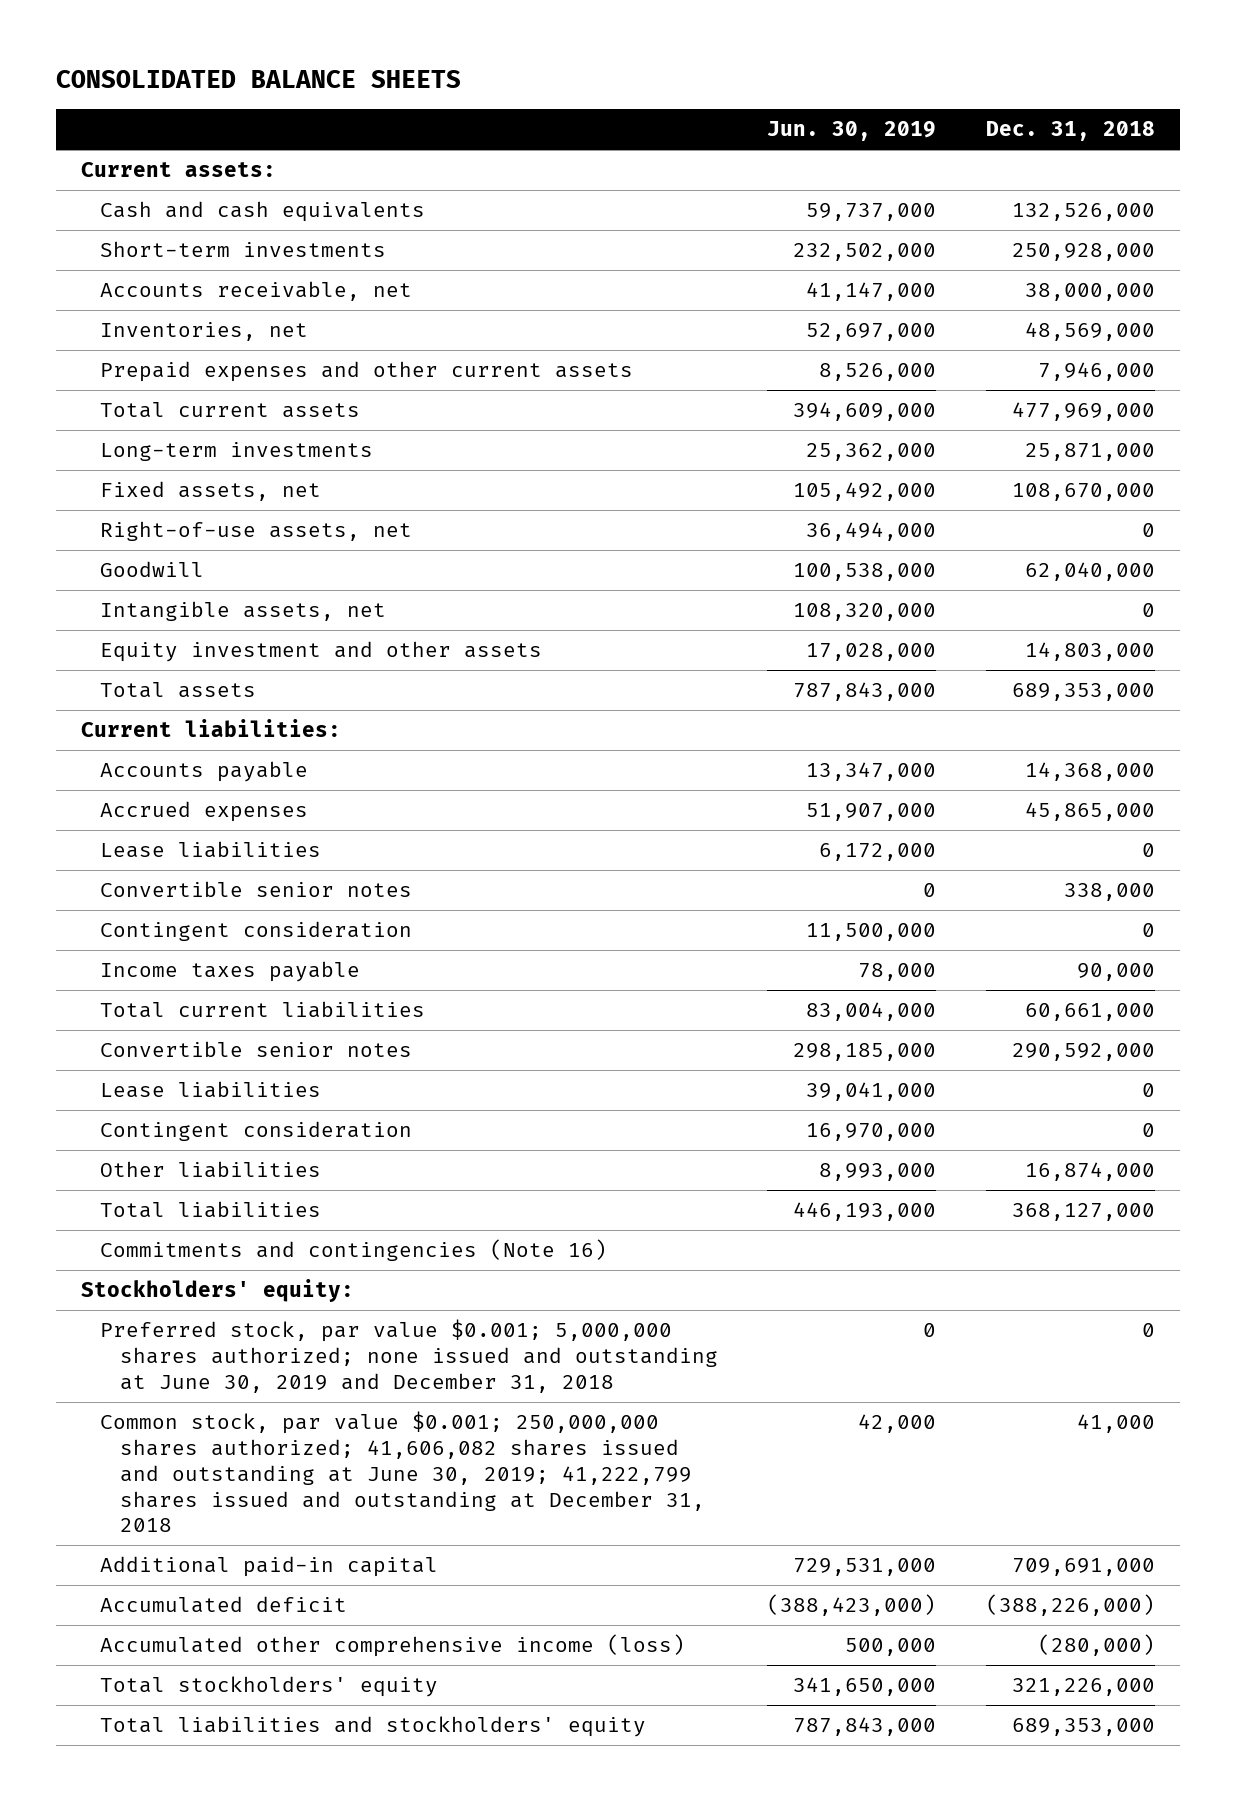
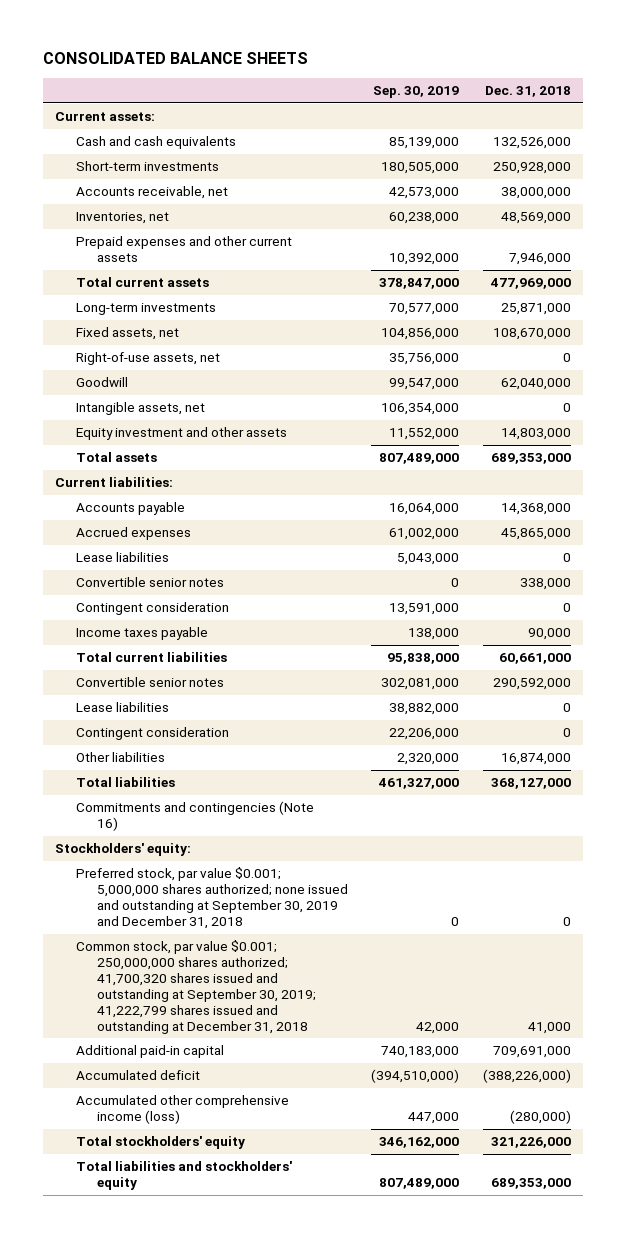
[767,121,937,142] Jun. 30, 2019 -> none
none -> [373,86,460,99] Sep. 30, 2019
[100,1319,718,1393] Preferred stock, par value $0.001; 5,000,000 shares authorized; none issued and outstanding at June 30, 2019 and December 31, 2018 -> [75,867,348,930] Preferred stock, par value $0.001; 5,000,000 shares authorized; none issued and outstanding at September 30, 2019 and December 31, 2018
[100,1411,705,1533] Common stock, par value $0.001; 250,000,000 shares authorized; 41,606,082 shares issued and outstanding at June 30, 2019; 41,222,799 shares issued and outstanding at December 31, 2018 -> [75,940,316,1035] Common stock, par value $0.001; 250,000,000 shares authorized; 41,700,320 shares issued and outstanding at September 30, 2019; 41,222,799 shares issued and outstanding at December 31, 2018

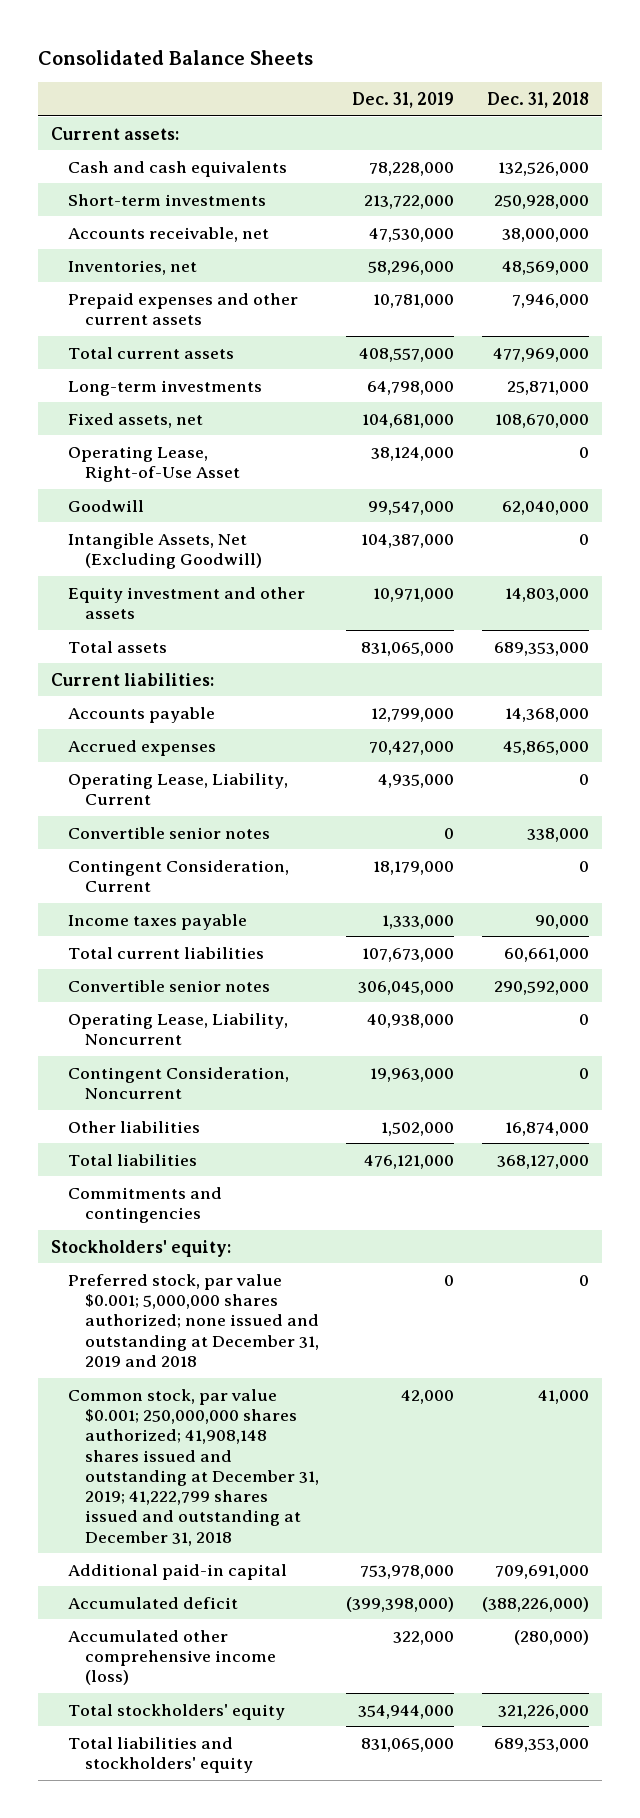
[42,52,308,65] CONSOLIDATED BALANCE SHEETS -> [37,49,313,65] Consolidated Balance Sheets
[373,86,460,99] Sep. 30, 2019 -> none
none -> [352,91,455,108] Dec. 31, 2019
[75,352,220,366] Right-of-use assets, net -> [68,445,241,483] Operating Lease, Right-of-Use Asset
[75,402,205,416] Intangible assets, net -> [68,532,263,570] Intangible Assets, Net (Excluding Goodwill)
[75,552,169,563] Lease liabilities -> [68,772,289,806] Operating Lease, Liability, Current
[75,602,229,616] Contingent consideration -> [68,859,290,893] Contingent Consideration, Current
[75,702,169,713] Lease liabilities -> [68,1012,289,1046] Operating Lease, Liability, Noncurrent
[75,727,229,741] Contingent consideration -> [68,1066,290,1100] Contingent Consideration, Noncurrent
[75,801,314,832] Commitments and contingencies (Note 16) -> [68,1186,223,1224] Commitments and contingencies
[75,867,348,930] Preferred stock, par value $0.001; 5,000,000 shares authorized; none issued and outstanding at September 30, 2019 and December 31, 2018 -> [68,1273,320,1367] Preferred stock, par value $0.001; 5,000,000 shares authorized; none issued and outstanding at December 31, 2019 and 2018
[75,940,316,1035] Common stock, par value $0.001; 250,000,000 shares authorized; 41,700,320 shares issued and outstanding at September 30, 2019; 41,222,799 shares issued and outstanding at December 31, 2018 -> [68,1388,320,1546] Common stock, par value $0.001; 250,000,000 shares authorized; 41,908,148 shares issued and outstanding at December 31, 2019; 41,222,799 shares issued and outstanding at December 31, 2018

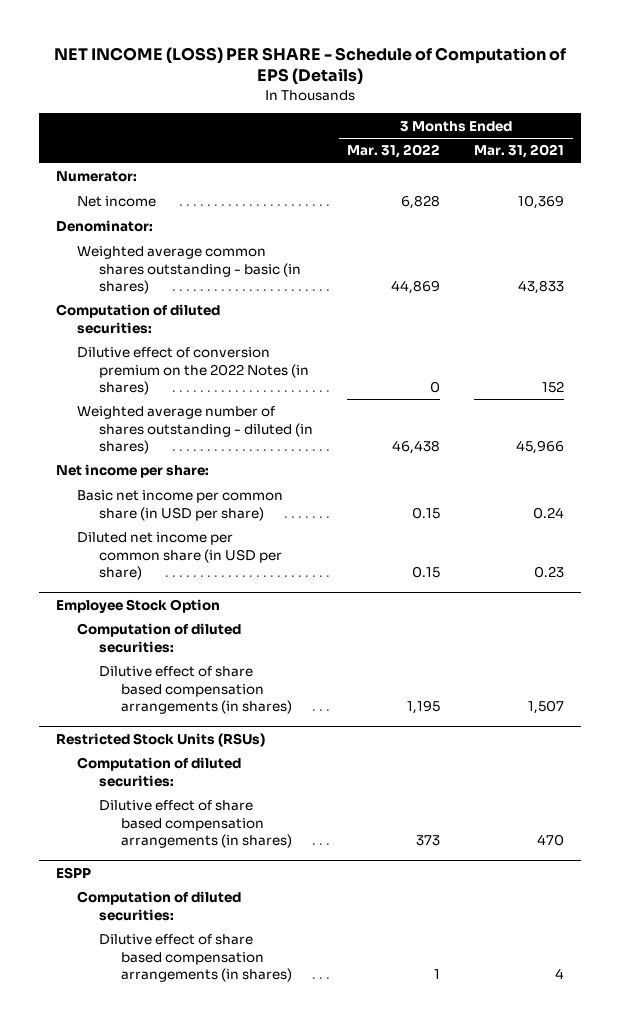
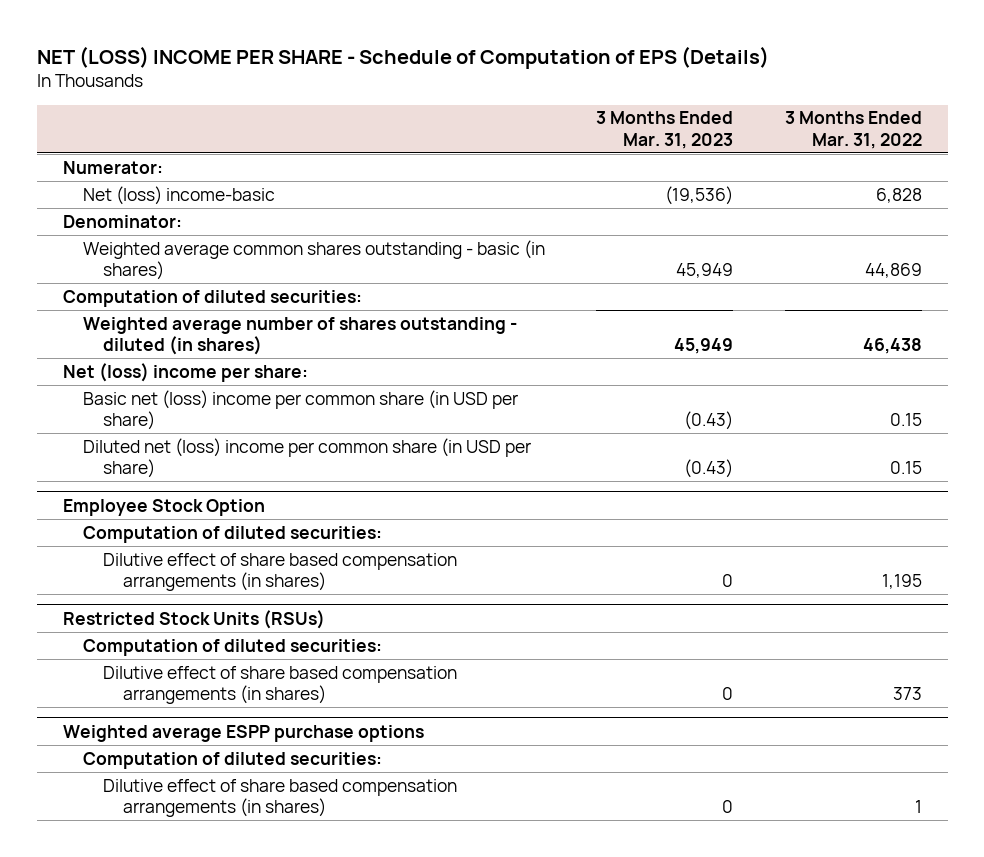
[53,46,567,85] NET INCOME (LOSS) PER SHARE - Schedule of Computation of EPS (Details) -> [36,45,769,69] NET (LOSS) INCOME PER SHARE - Schedule of Computation of EPS (Details)
[474,144,565,159] Mar. 31, 2021 -> none
none -> [596,111,734,149] 3 Months Ended Mar. 31, 2023
[77,196,157,208] Net income -> [82,185,275,205] Net (loss) income-basic
[77,347,310,396] Dilutive effect of conversion premium on the 2022 Notes (in shares) -> none
[55,464,209,479] Net income per share: -> [62,362,308,382] Net (loss) income per share:
[77,490,284,521] Basic net income per common share (in USD per share) -> [82,389,518,431] Basic net (loss) income per common share (in USD per share)
[77,532,283,581] Diluted net income per common share (in USD per share) -> [82,437,531,479] Diluted net (loss) income per common share (in USD per share)
[55,867,91,880] ESPP -> [62,724,424,742] Weighted average ESPP purchase options

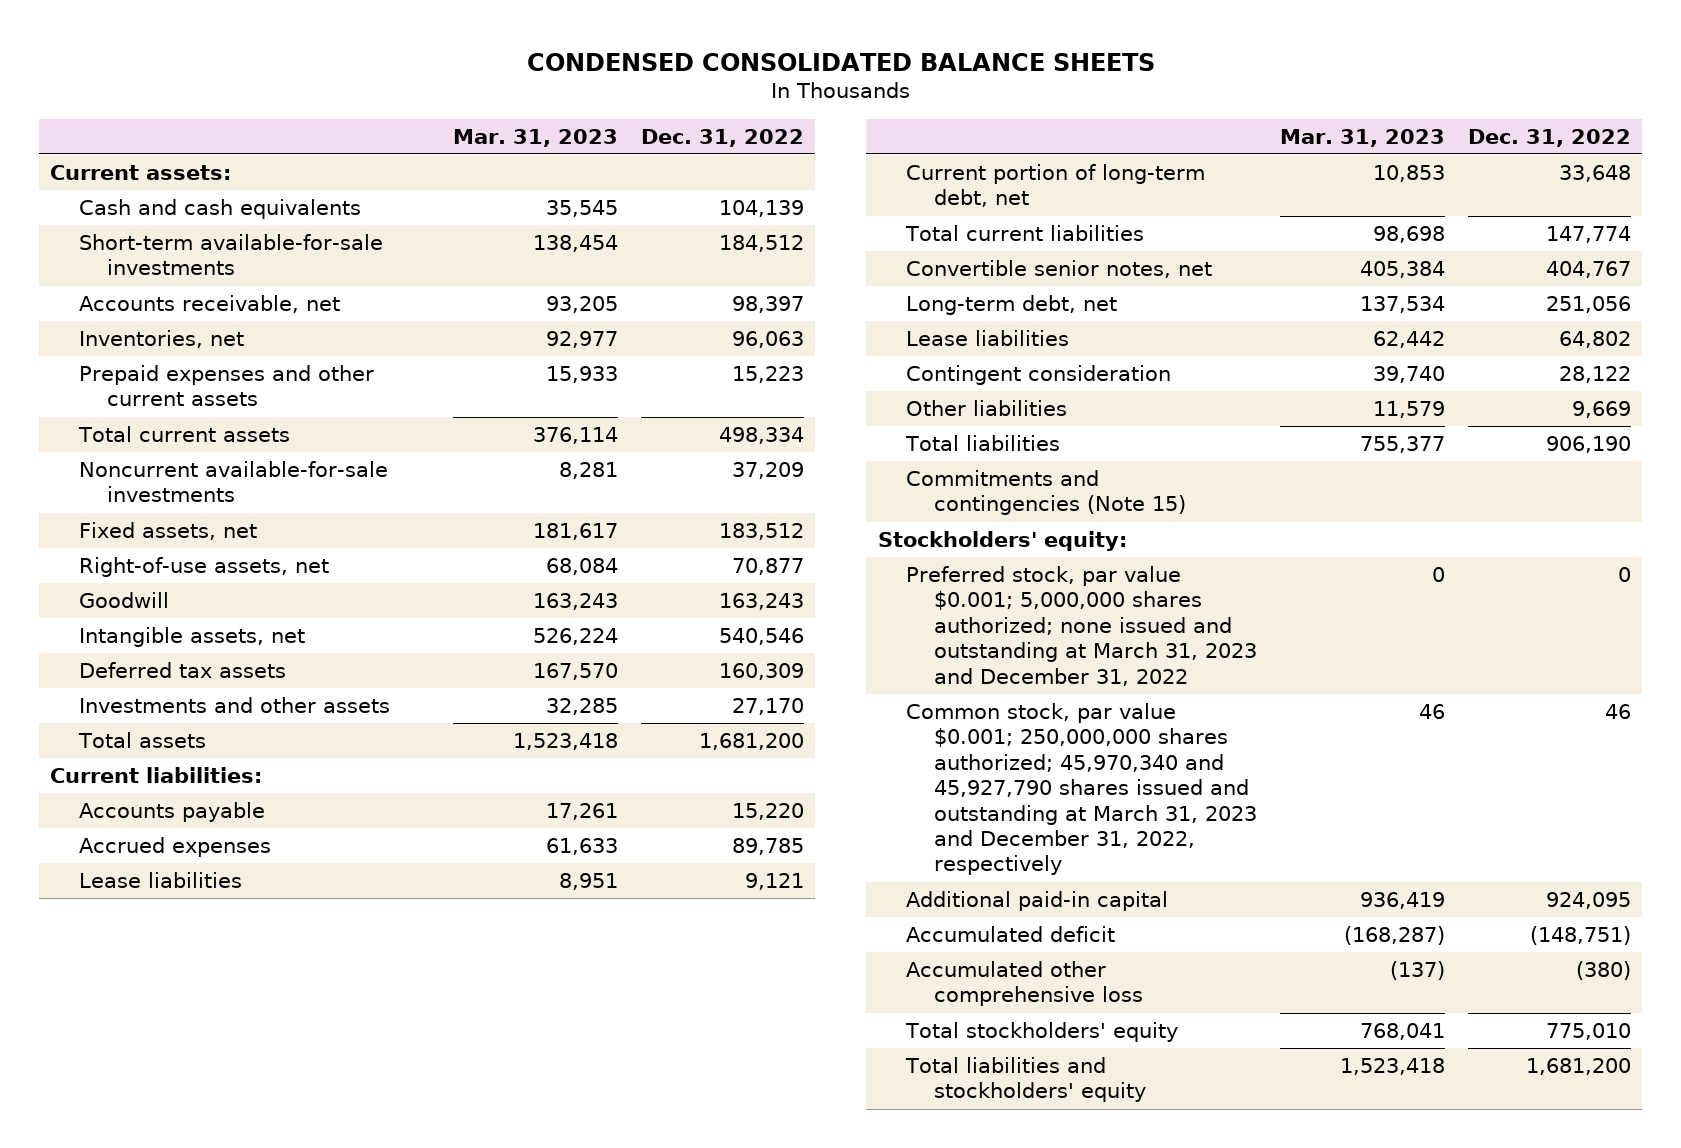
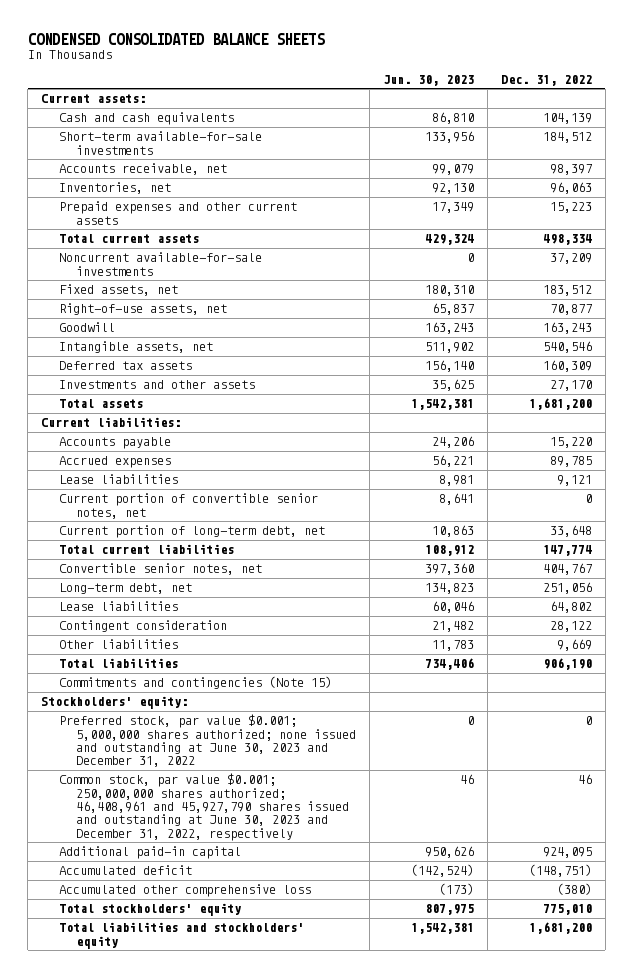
[452,128,618,147] Mar. 31, 2023 -> none
none -> [382,75,474,87] Jun. 30, 2023
none -> [58,493,318,519] Current portion of convertible senior notes, net
[905,566,1258,686] Preferred stock, par value $0.001; 5,000,000 shares authorized; none issued and outstanding at March 31, 2023 and December 31, 2022 -> [58,714,356,768] Preferred stock, par value $0.001; 5,000,000 shares authorized; none issued and outstanding at June 30, 2023 and December 31, 2022
[905,703,1258,876] Common stock, par value $0.001; 250,000,000 shares authorized; 45,970,340 and 45,927,790 shares issued and outstanding at March 31, 2023 and December 31, 2022, respectively -> [58,773,349,841] Common stock, par value $0.001; 250,000,000 shares authorized; 46,408,961 and 45,927,790 shares issued and outstanding at June 30, 2023 and December 31, 2022, respectively

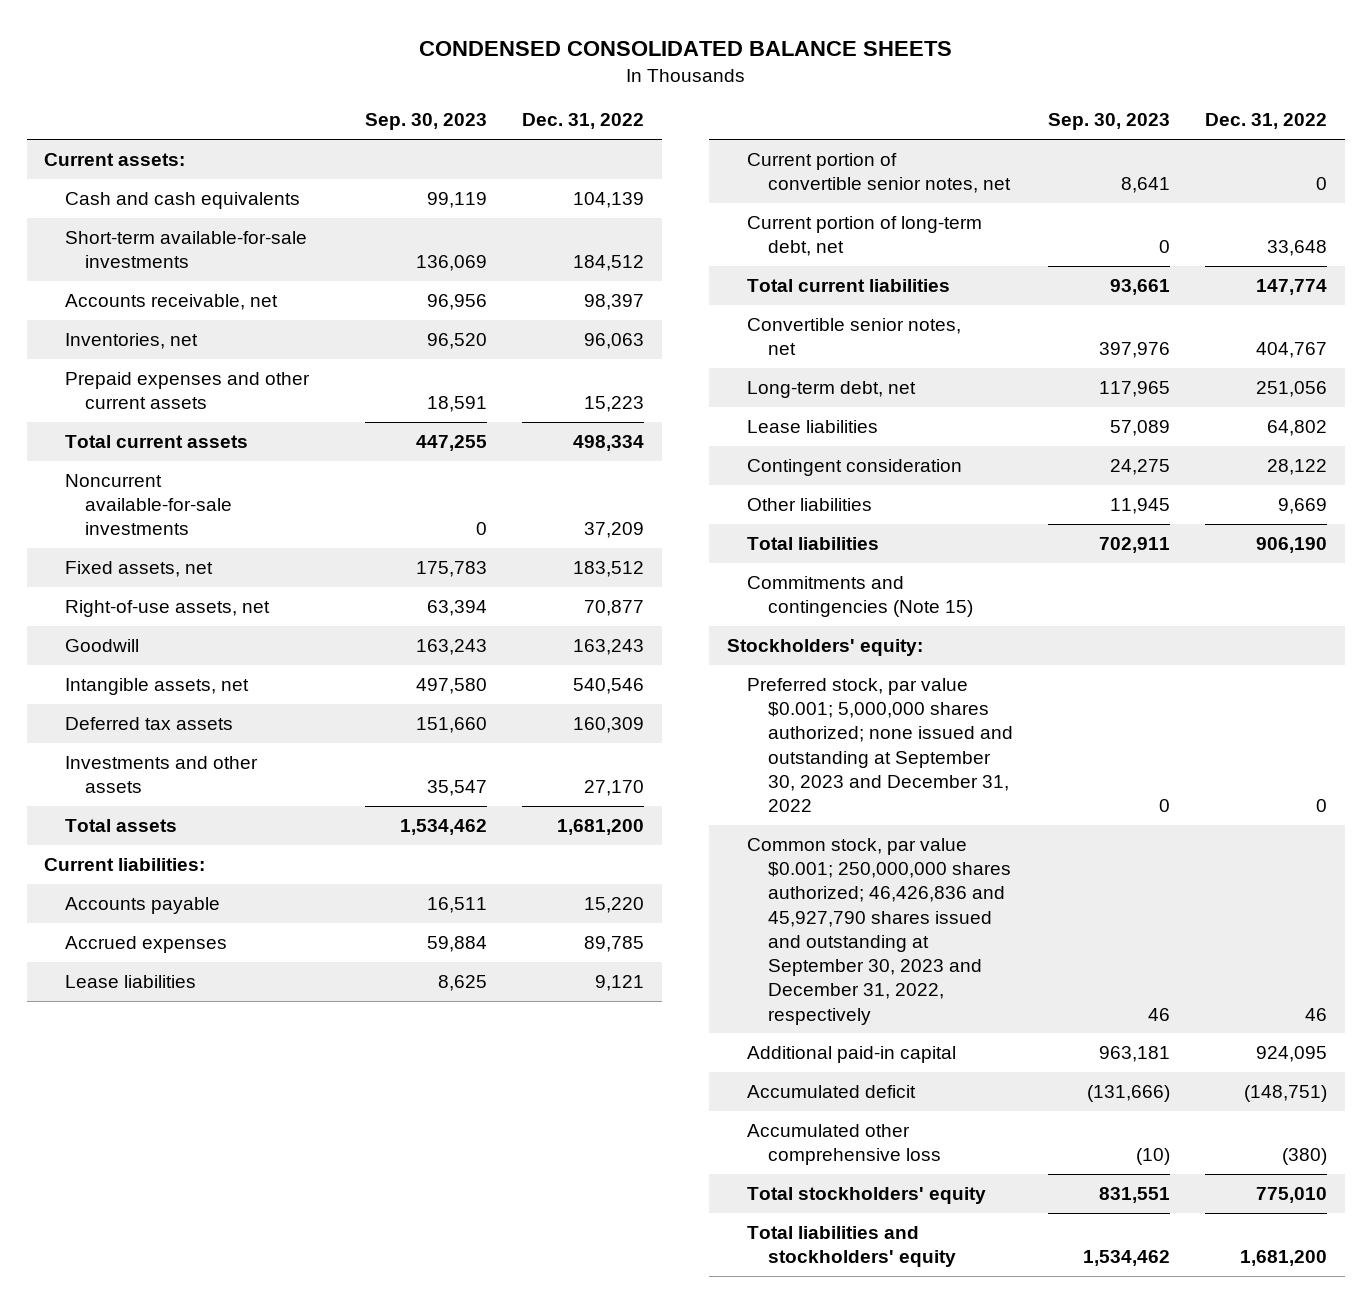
[382,75,474,87] Jun. 30, 2023 -> none
none -> [365,113,488,131] Sep. 30, 2023
[58,714,356,768] Preferred stock, par value $0.001; 5,000,000 shares authorized; none issued and outstanding at June 30, 2023 and December 31, 2022 -> [747,677,1013,813] Preferred stock, par value $0.001; 5,000,000 shares authorized; none issued and outstanding at September 30, 2023 and December 31, 2022
[58,773,349,841] Common stock, par value $0.001; 250,000,000 shares authorized; 46,408,961 and 45,927,790 shares issued and outstanding at June 30, 2023 and December 31, 2022, respectively -> [747,837,1011,1025] Common stock, par value $0.001; 250,000,000 shares authorized; 46,426,836 and 45,927,790 shares issued and outstanding at September 30, 2023 and December 31, 2022, respectively

